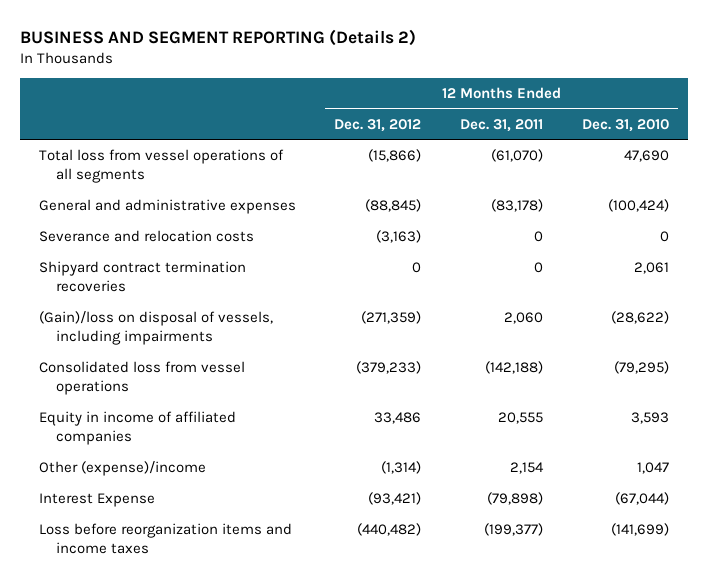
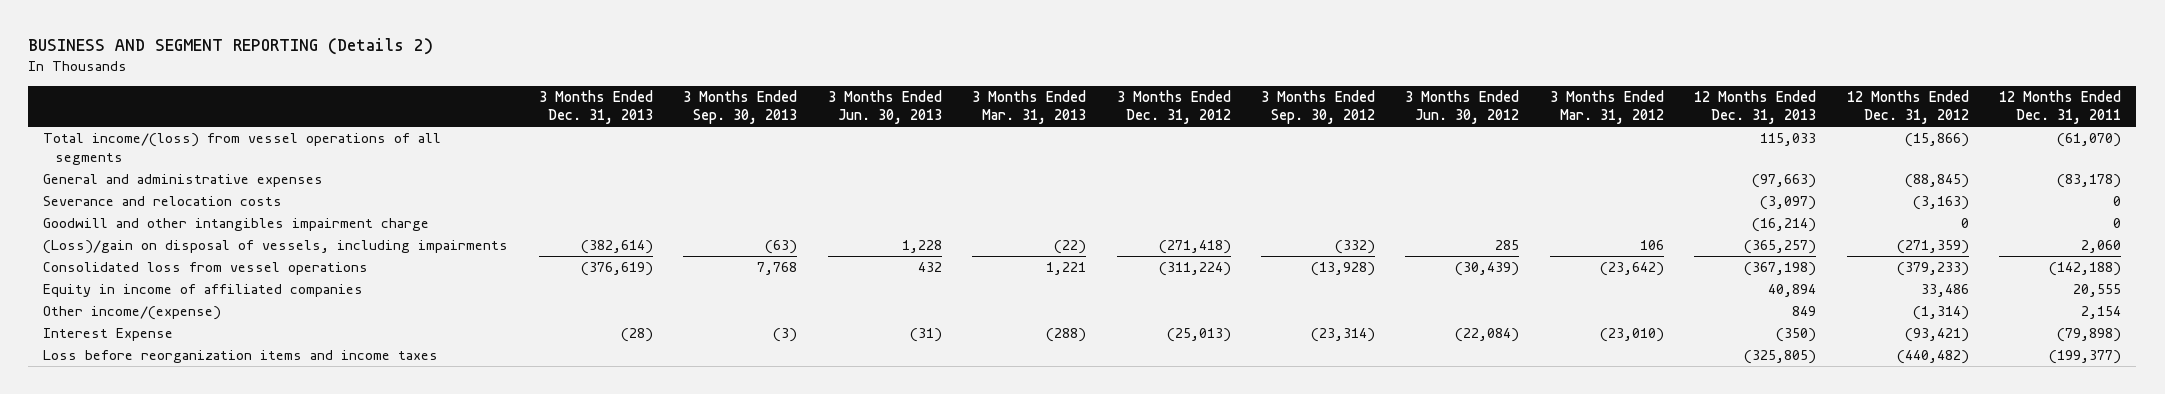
[581,118,669,132] Dec. 31, 2010 -> none
none -> [538,90,653,125] 3 Months Ended Dec. 31, 2013
none -> [683,90,798,125] 3 Months Ended Sep. 30, 2013
none -> [827,90,942,125] 3 Months Ended Jun. 30, 2013
none -> [972,90,1087,125] 3 Months Ended Mar. 31, 2013
none -> [1116,90,1231,125] 3 Months Ended Dec. 31, 2012
none -> [1261,90,1376,125] 3 Months Ended Sep. 30, 2012
none -> [1405,90,1520,125] 3 Months Ended Jun. 30, 2012
none -> [1549,90,1664,125] 3 Months Ended Mar. 31, 2012
none -> [1694,90,1817,125] 12 Months Ended Dec. 31, 2013
[38,149,284,184] Total loss from vessel operations of all segments -> [43,133,442,165] Total income/(loss) from vessel operations of all segments
[38,261,246,293] Shipyard contract termination recoveries -> none
none -> [43,218,430,232] Goodwill and other intangibles impairment charge
[38,311,273,346] (Gain)/loss on disposal of vessels, including impairments -> [43,240,509,255] (Loss)/gain on disposal of vessels, including impairments
[38,461,206,477] Other (expense)/income -> [43,306,222,321] Other income/(expense)

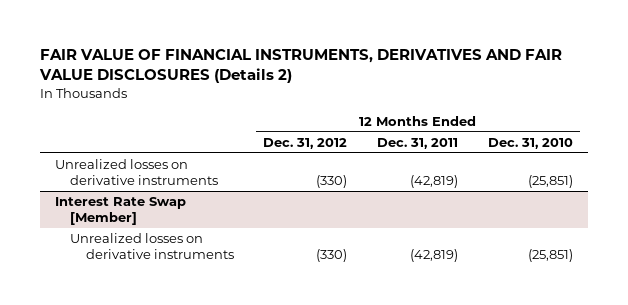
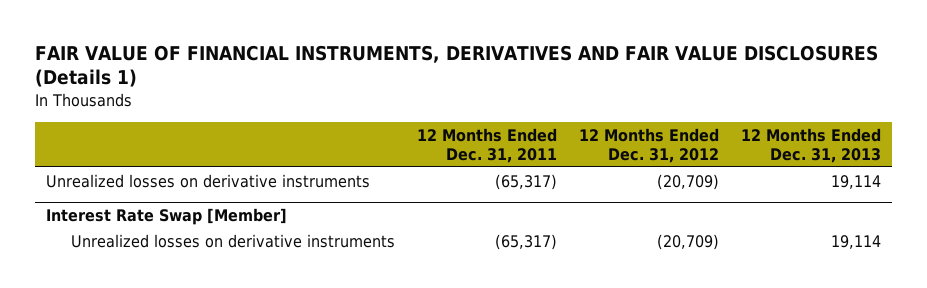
[39,49,563,84] FAIR VALUE OF FINANCIAL INSTRUMENTS, DERIVATIVES AND FAIR VALUE DISCLOSURES (Details 2) -> [34,44,878,88] FAIR VALUE OF FINANCIAL INSTRUMENTS, DERIVATIVES AND FAIR VALUE DISCLOSURES (Details 1)
[487,137,573,149] Dec. 31, 2010 -> none
none -> [740,127,881,164] 12 Months Ended Dec. 31, 2013
[316,174,348,188] (330) -> [656,173,719,190] (20,709)
[410,174,459,188] (42,819) -> [494,173,557,190] (65,317)
[316,248,348,262] (330) -> [656,233,719,250] (20,709)
[410,248,459,262] (42,819) -> [494,233,557,250] (65,317)

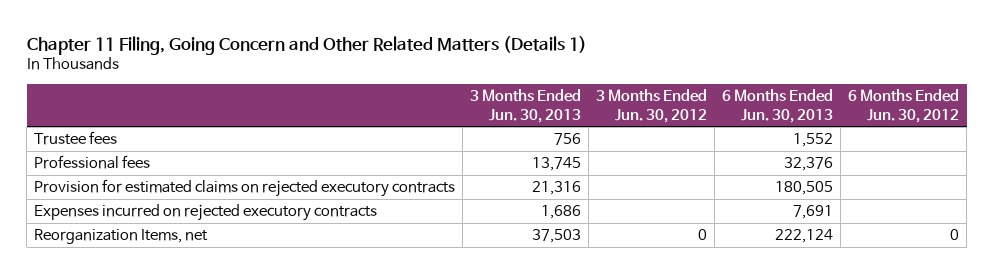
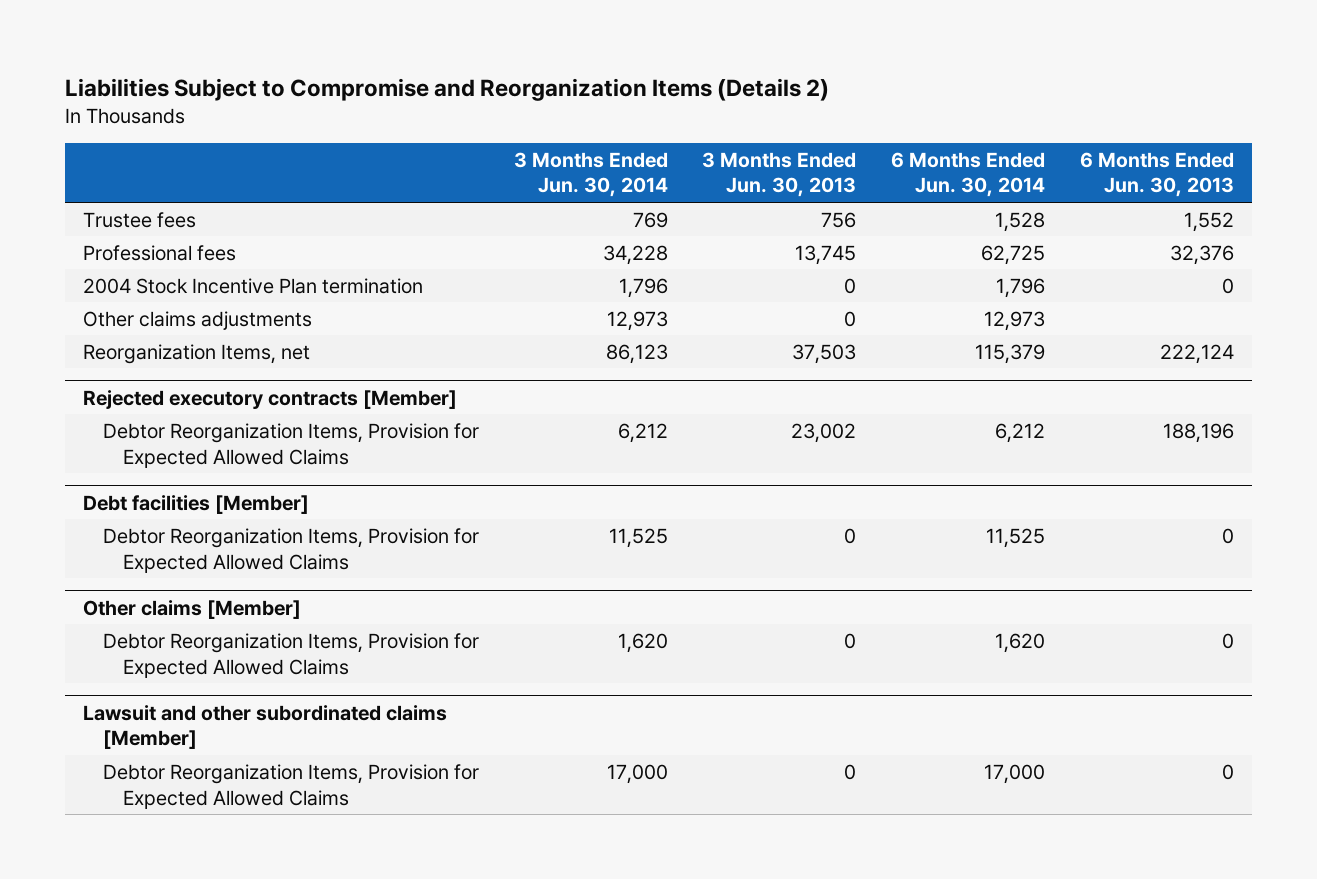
[26,35,587,55] Chapter 11 Filing, Going Concern and Other Related Matters (Details 1) -> [65,78,830,102] Liabilities Subject to Compromise and Reorganization Items (Details 2)
[596,88,708,123] 3 Months Ended Jun. 30, 2012 -> none
[848,88,960,123] 6 Months Ended Jun. 30, 2012 -> none
none -> [513,151,668,198] 3 Months Ended Jun. 30, 2014
none -> [891,151,1046,198] 6 Months Ended Jun. 30, 2014
[34,179,456,198] Provision for estimated claims on rejected executory contracts -> none
[34,204,378,222] Expenses incurred on rejected executory contracts -> none
none -> [82,277,423,294] 2004 Stock Incentive Plan termination
none -> [82,310,312,330] Other claims adjustments
none -> [82,389,457,409] Rejected executory contracts [Member]
none -> [102,422,479,468] Debtor Reorganization Items, Provision for Expected Allowed Claims
none -> [82,494,309,514] Debt facilities [Member]
none -> [102,527,479,573] Debtor Reorganization Items, Provision for Expected Allowed Claims
none -> [82,599,301,619] Other claims [Member]
none -> [102,632,479,678] Debtor Reorganization Items, Provision for Expected Allowed Claims
none -> [82,704,447,750] Lawsuit and other subordinated claims [Member]
none -> [102,763,479,809] Debtor Reorganization Items, Provision for Expected Allowed Claims

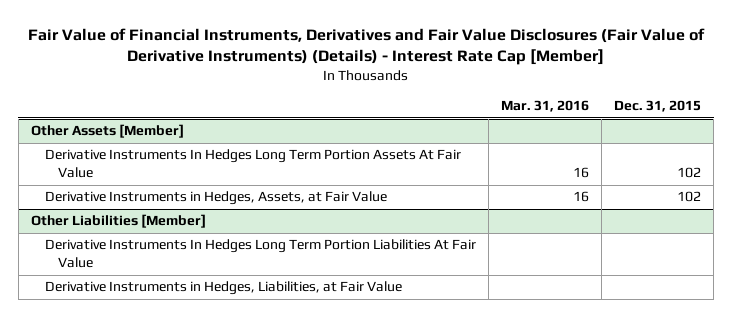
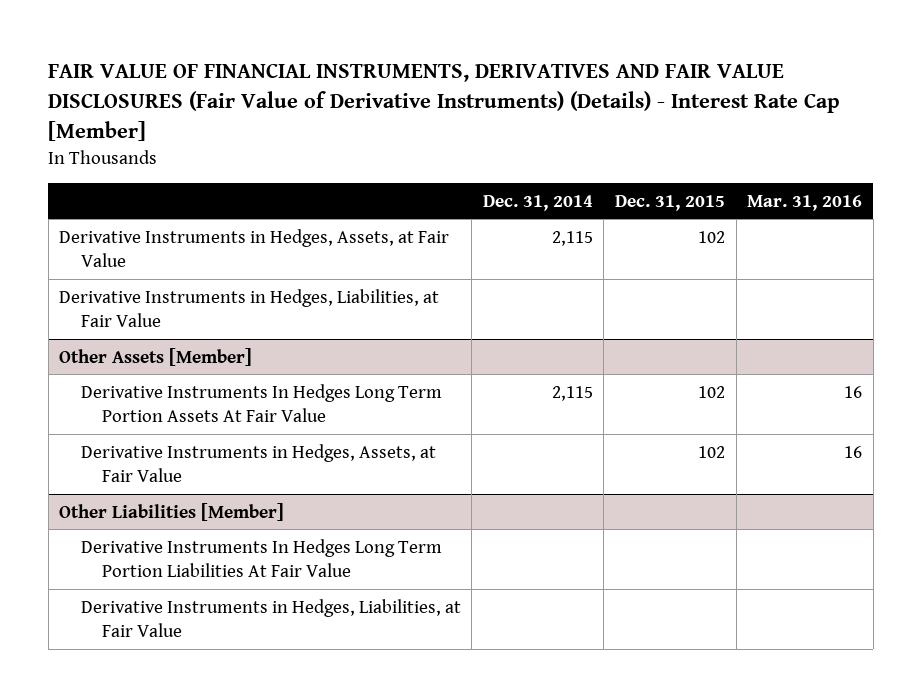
[28,27,706,66] Fair Value of Financial Instruments, Derivatives and Fair Value Disclosures (Fair Value of Derivative Instruments) (Details) - Interest Rate Cap [Member] -> [48,63,841,141] FAIR VALUE OF FINANCIAL INSTRUMENTS, DERIVATIVES AND FAIR VALUE DISCLOSURES (Fair Value of Derivative Instruments) (Details) - Interest Rate Cap [Member]
none -> [482,194,593,211] Dec. 31, 2014
none -> [59,228,450,268] Derivative Instruments in Hedges, Assets, at Fair Value
none -> [59,288,440,328] Derivative Instruments in Hedges, Liabilities, at Fair Value

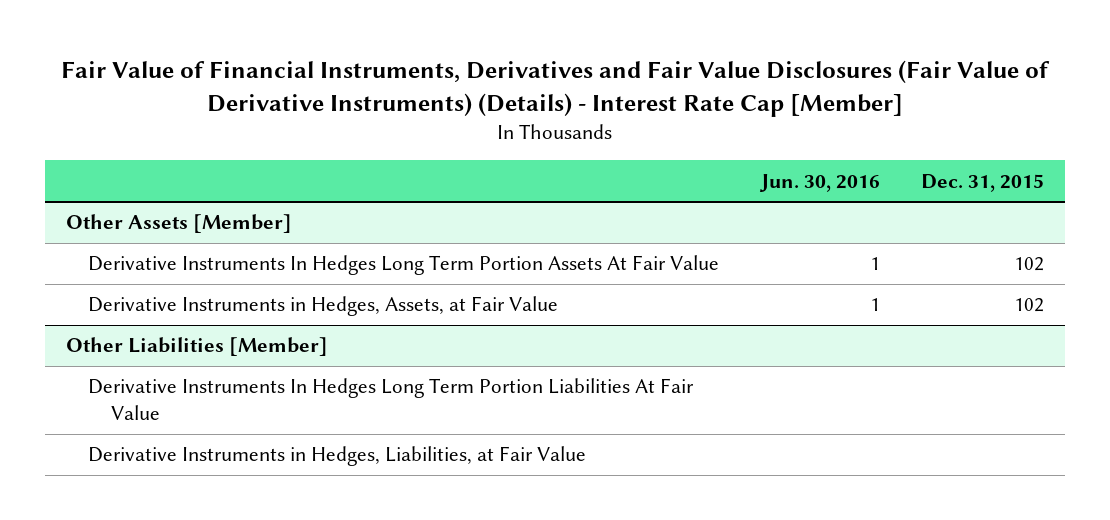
[48,63,841,141] FAIR VALUE OF FINANCIAL INSTRUMENTS, DERIVATIVES AND FAIR VALUE DISCLOSURES (Fair Value of Derivative Instruments) (Details) - Interest Rate Cap [Member] -> [61,59,1051,117] Fair Value of Financial Instruments, Derivatives and Fair Value Disclosures (Fair Value of Derivative Instruments) (Details) - Interest Rate Cap [Member]
[482,194,593,211] Dec. 31, 2014 -> none
[747,194,863,211] Mar. 31, 2016 -> none
none -> [758,173,880,192] Jun. 30, 2016
[59,228,450,268] Derivative Instruments in Hedges, Assets, at Fair Value -> none
[59,288,440,328] Derivative Instruments in Hedges, Liabilities, at Fair Value -> none

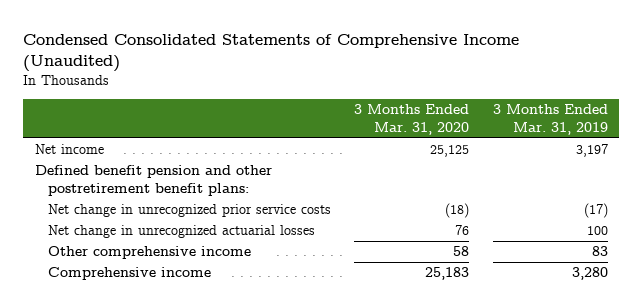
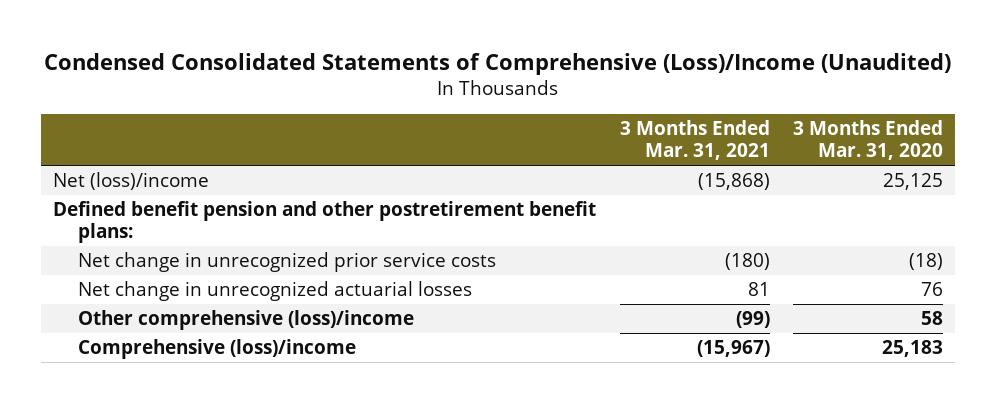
[23,33,520,73] Condensed Consolidated Statements of Comprehensive Income (Unaudited) -> [44,52,952,75] Condensed Consolidated Statements of Comprehensive (Loss)/Income (Unaudited)
[492,104,608,135] 3 Months Ended Mar. 31, 2019 -> none
none -> [619,120,770,161] 3 Months Ended Mar. 31, 2021
[34,144,104,155] Net income -> [52,172,209,191] Net (loss)/income
[48,246,252,260] Other comprehensive income -> [77,310,414,331] Other comprehensive (loss)/income
[48,267,212,281] Comprehensive income -> [77,339,356,360] Comprehensive (loss)/income

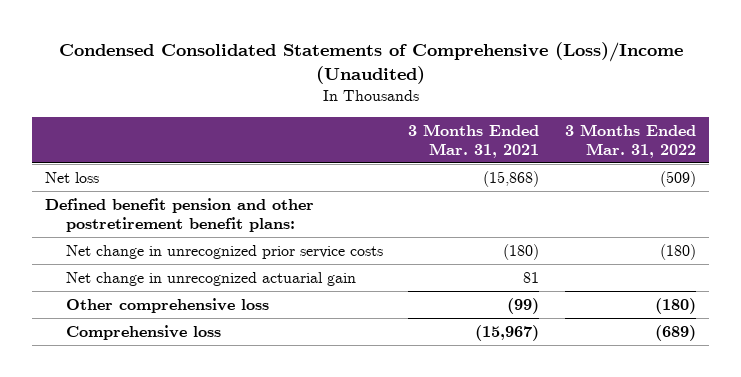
[793,120,944,161] 3 Months Ended Mar. 31, 2020 -> none
none -> [564,123,696,158] 3 Months Ended Mar. 31, 2022
[52,172,209,191] Net (loss)/income -> [45,172,100,184] Net loss
[77,281,472,302] Net change in unrecognized actuarial losses -> [65,272,356,287] Net change in unrecognized actuarial gain
[77,310,414,331] Other comprehensive (loss)/income -> [65,298,269,314] Other comprehensive loss
[77,339,356,360] Comprehensive (loss)/income -> [65,325,221,341] Comprehensive loss

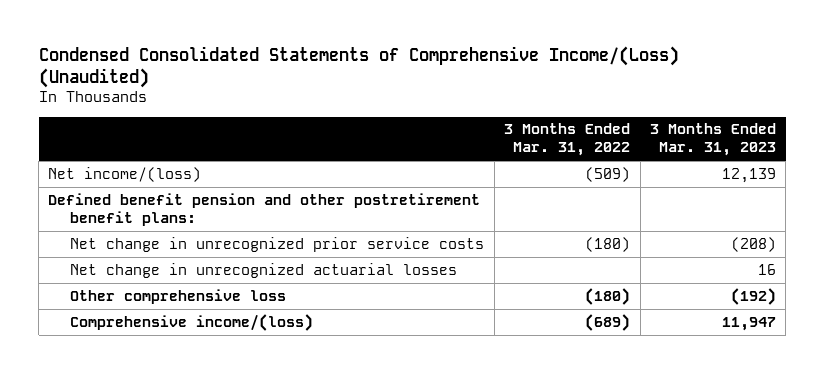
[58,42,683,85] Condensed Consolidated Statements of Comprehensive (Loss)/Income (Unaudited) -> [38,45,679,88] Condensed Consolidated Statements of Comprehensive Income/(Loss) (Unaudited)
[408,123,540,158] 3 Months Ended Mar. 31, 2021 -> none
none -> [649,123,776,157] 3 Months Ended Mar. 31, 2023
[45,172,100,184] Net loss -> [48,166,202,182] Net income/(loss)
[65,272,356,287] Net change in unrecognized actuarial gain -> [70,262,458,278] Net change in unrecognized actuarial losses
[65,325,221,341] Comprehensive loss -> [70,313,314,331] Comprehensive income/(loss)

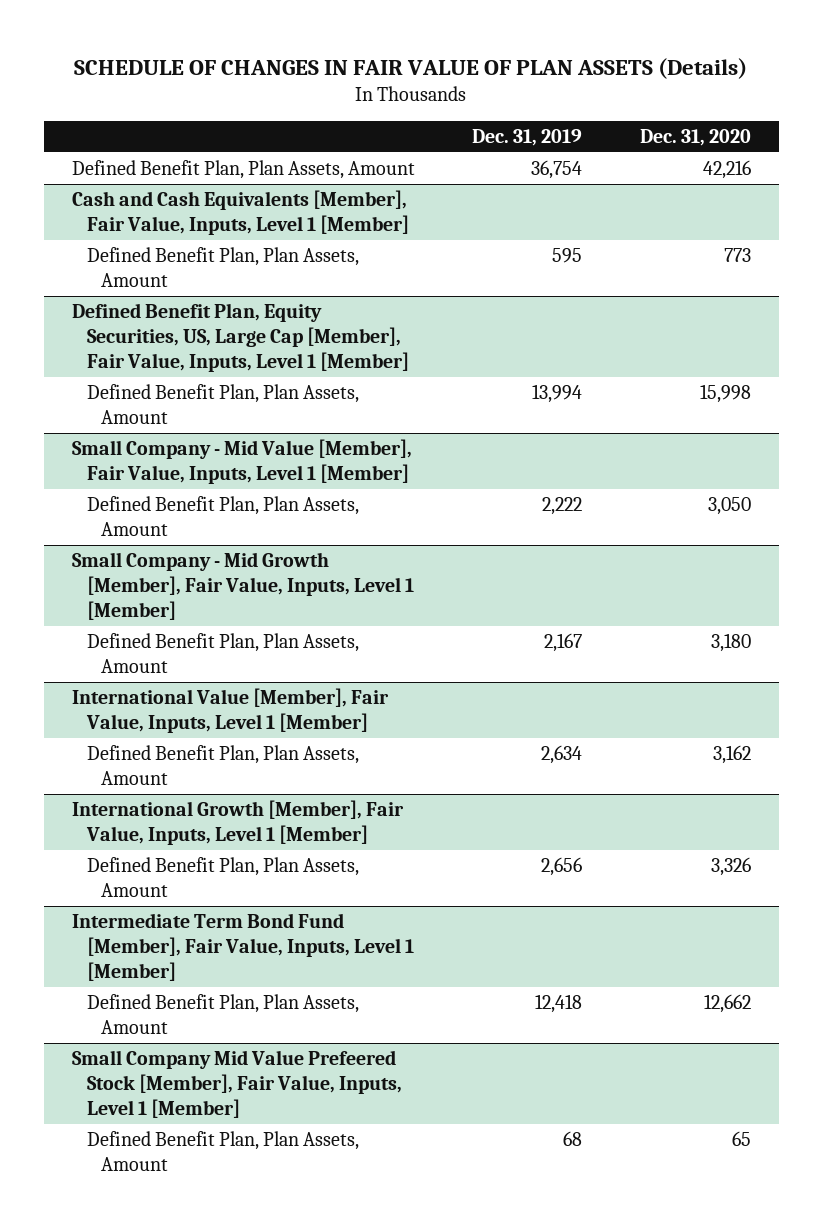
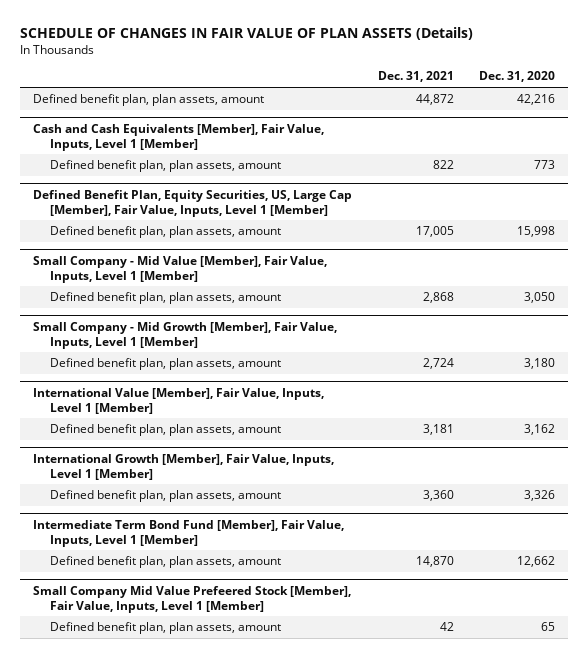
[472,129,583,147] Dec. 31, 2019 -> none
none -> [377,71,454,83] Dec. 31, 2021
[72,160,416,180] Defined Benefit Plan, Plan Assets, Amount -> [33,94,265,107] Defined benefit plan, plan assets, amount
[86,247,359,288] Defined Benefit Plan, Plan Assets, Amount -> [49,160,281,173] Defined benefit plan, plan assets, amount
[86,384,359,425] Defined Benefit Plan, Plan Assets, Amount -> [49,226,281,239] Defined benefit plan, plan assets, amount
[86,496,359,537] Defined Benefit Plan, Plan Assets, Amount -> [49,292,281,305] Defined benefit plan, plan assets, amount
[86,633,359,674] Defined Benefit Plan, Plan Assets, Amount -> [49,358,281,371] Defined benefit plan, plan assets, amount
[86,745,359,786] Defined Benefit Plan, Plan Assets, Amount -> [49,424,281,437] Defined benefit plan, plan assets, amount
[86,857,359,898] Defined Benefit Plan, Plan Assets, Amount -> [49,490,281,503] Defined benefit plan, plan assets, amount
[86,994,359,1035] Defined Benefit Plan, Plan Assets, Amount -> [49,556,281,569] Defined benefit plan, plan assets, amount
[86,1131,359,1172] Defined Benefit Plan, Plan Assets, Amount -> [49,622,281,635] Defined benefit plan, plan assets, amount

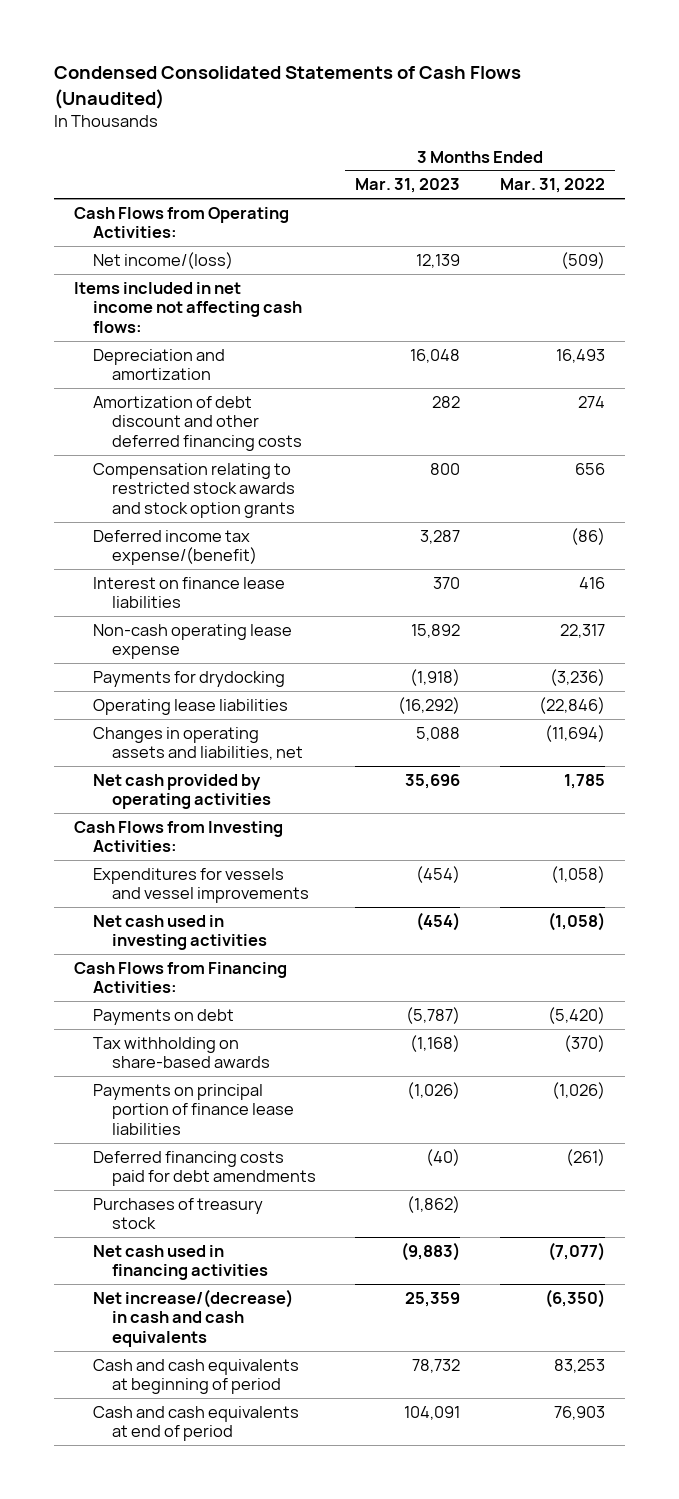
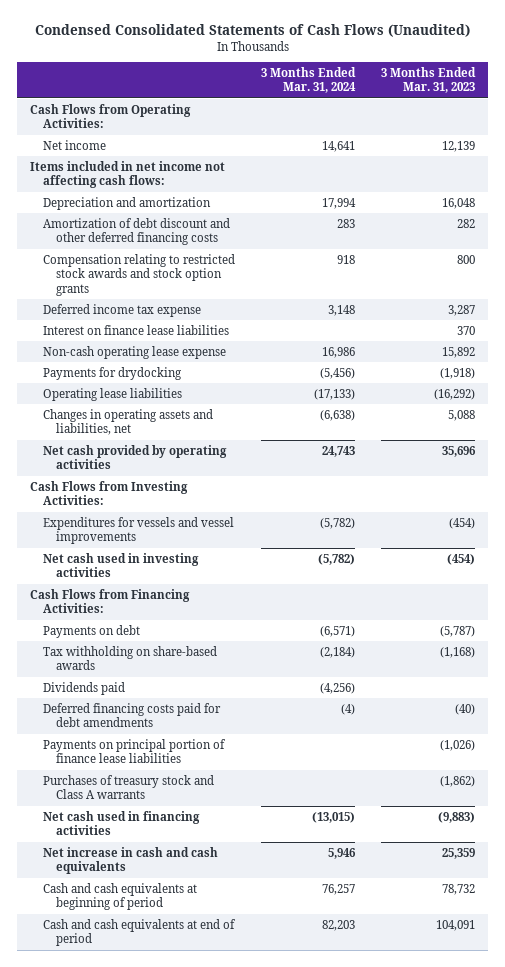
[499,178,605,194] Mar. 31, 2022 -> none
none -> [261,66,357,94] 3 Months Ended Mar. 31, 2024
[92,251,233,269] Net income/(loss) -> [42,139,106,150] Net income
[92,529,257,566] Deferred income tax expense/(benefit) -> [42,303,201,317] Deferred income tax expense
none -> [42,681,125,695] Dividends paid
[92,1083,294,1136] Payments on principal portion of finance lease liabilities -> [42,738,226,764] Payments on principal portion of finance lease liabilities
[92,1197,263,1230] Purchases of treasury stock -> [42,774,214,800] Purchases of treasury stock and Class A warrants
[92,1288,293,1348] Net increase/(decrease) in cash and cash equivalents -> [42,846,218,875] Net increase in cash and cash equivalents

